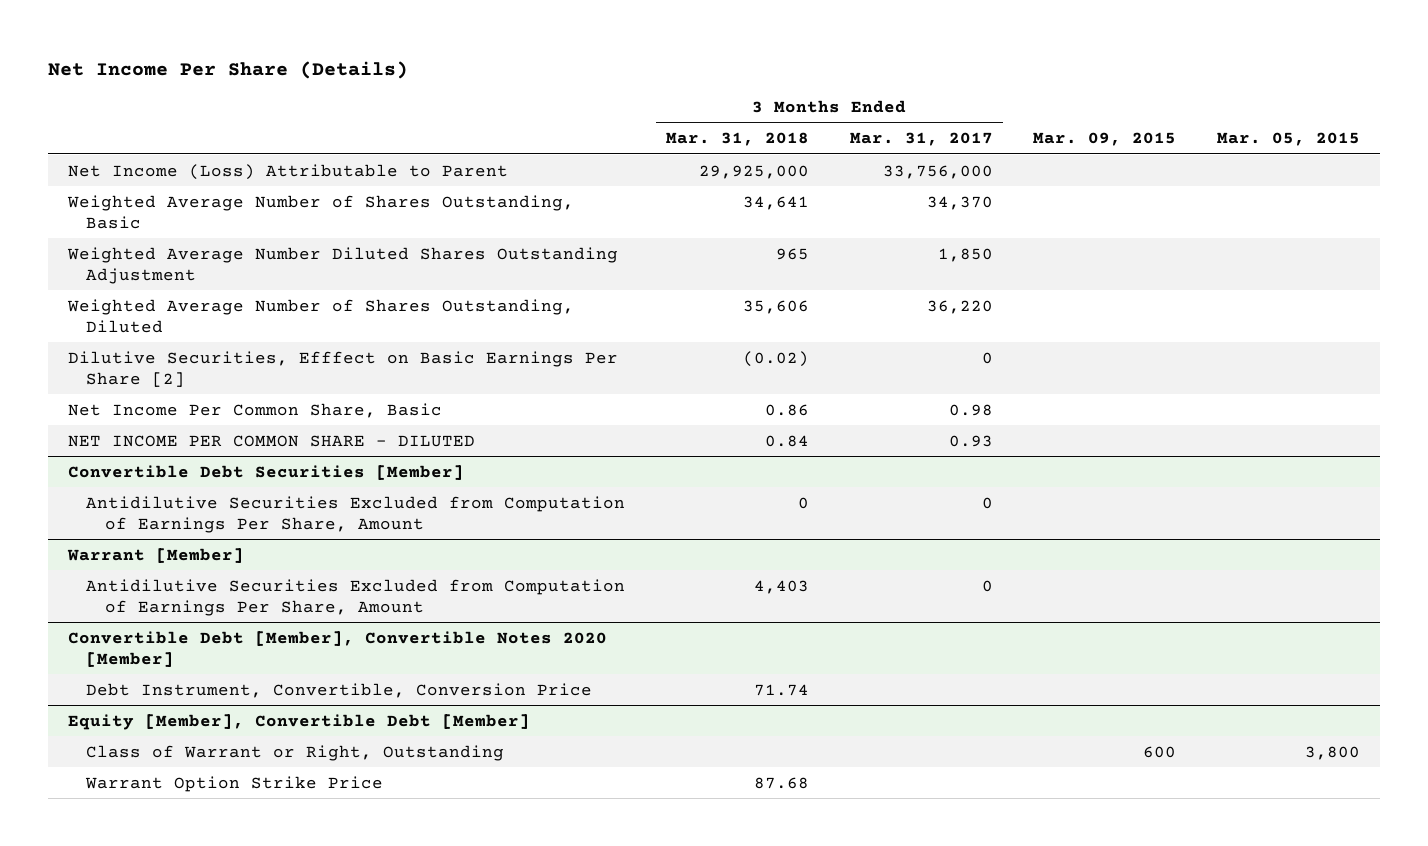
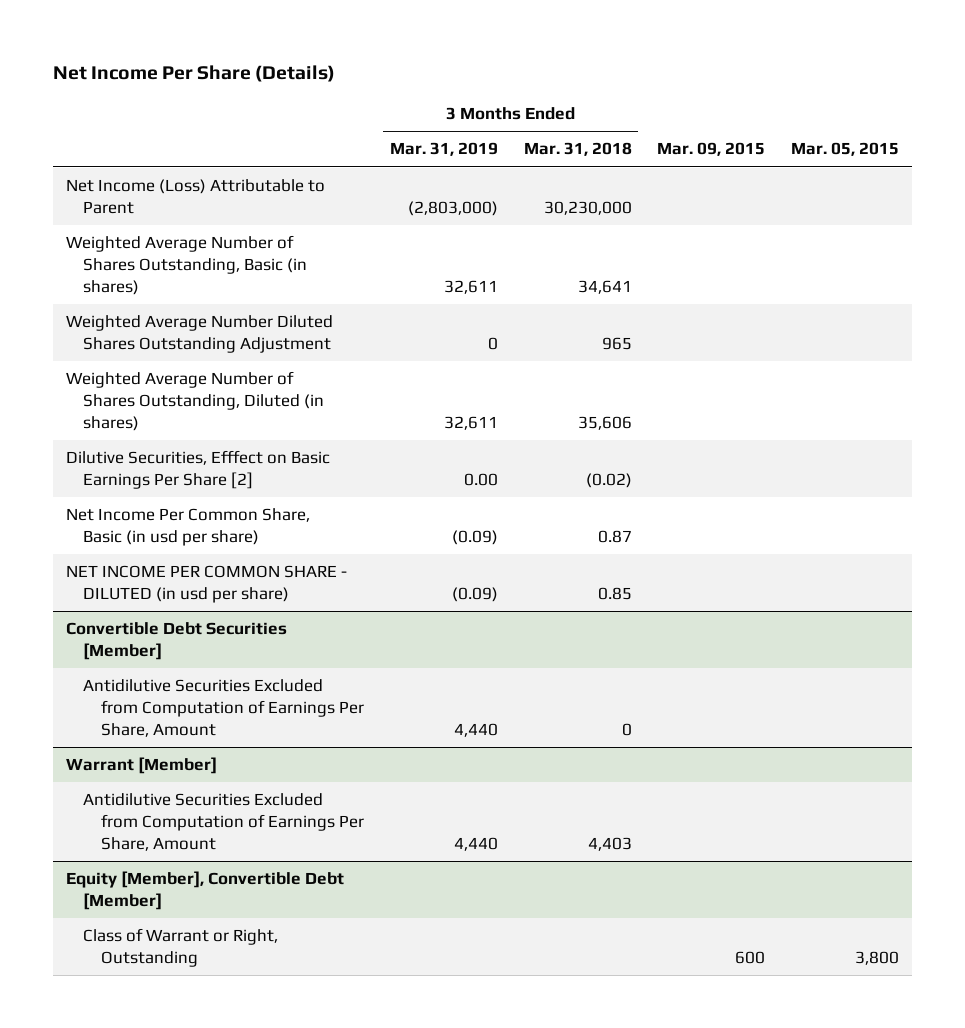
[849,132,993,147] Mar. 31, 2017 -> none
none -> [389,142,498,157] Mar. 31, 2019
[698,164,809,179] 29,925,000 -> [543,201,632,216] 30,230,000
[67,194,575,229] Weighted Average Number of Shares Outstanding, Basic -> [65,235,308,295] Weighted Average Number of Shares Outstanding, Basic (in shares)
[67,298,575,333] Weighted Average Number of Shares Outstanding, Diluted -> [65,371,325,431] Weighted Average Number of Shares Outstanding, Diluted (in shares)
[68,402,443,418] Net Income Per Common Share, Basic -> [65,508,310,547] Net Income Per Common Share, Basic (in usd per share)
[764,403,809,416] 0.86 -> [597,530,632,544] 0.87
[68,434,476,447] NET INCOME PER COMMON SHARE - DILUTED -> [65,565,347,604] NET INCOME PER COMMON SHARE - DILUTED (in usd per share)
[764,434,809,447] 0.84 -> [597,587,632,601] 0.85
[68,630,608,667] Convertible Debt [Member], Convertible Notes 2020 [Member] -> none
[86,682,593,698] Debt Instrument, Convertible, Conversion Price -> none
[85,775,384,792] Warrant Option Strike Price -> none

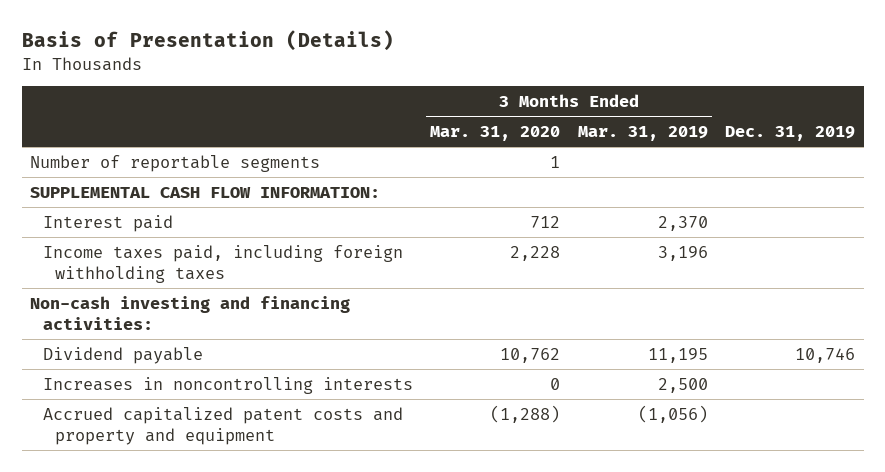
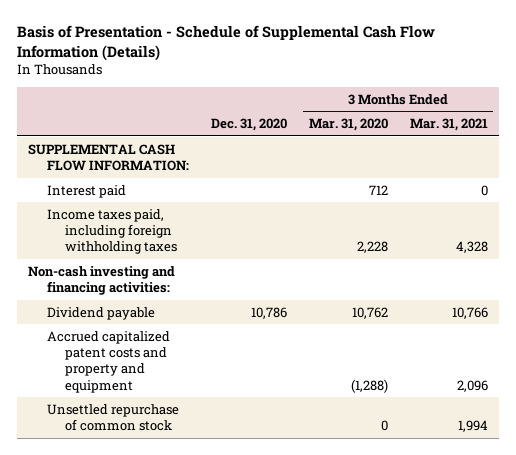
[21,30,394,52] Basis of Presentation (Details) -> [17,24,436,61] Basis of Presentation - Schedule of Supplemental Cash Flow Information (Details)
[577,125,708,141] Mar. 31, 2019 -> none
[724,125,855,141] Dec. 31, 2019 -> none
none -> [210,118,287,132] Dec. 31, 2020
none -> [409,118,488,132] Mar. 31, 2021
[30,154,321,172] Number of reportable segments -> none
[42,376,413,394] Increases in noncontrolling interests -> none
none -> [46,403,179,432] Unsettled repurchase of common stock

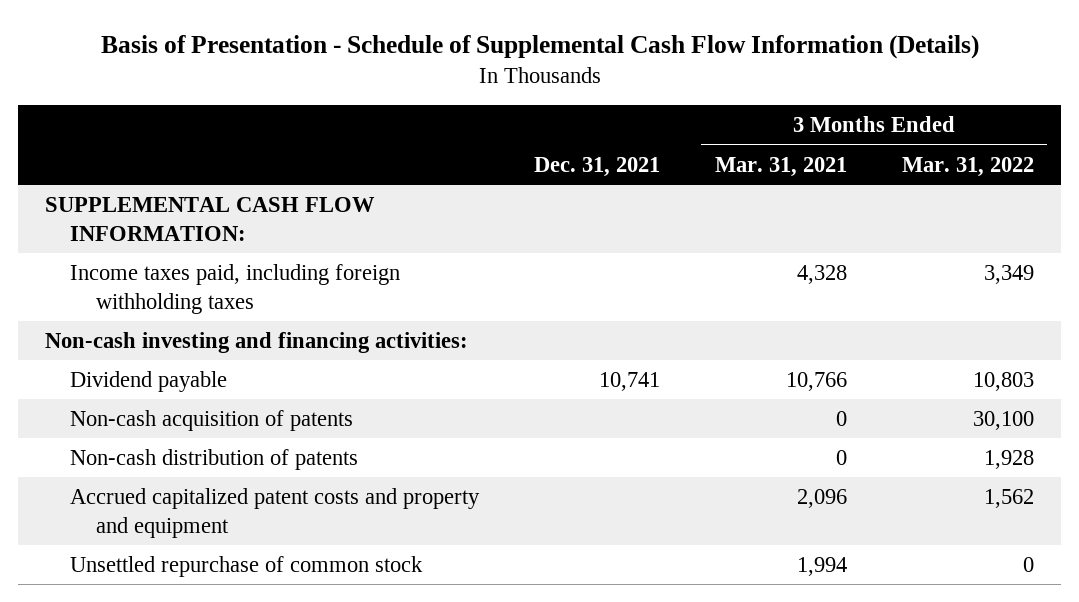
[210,118,287,132] Dec. 31, 2020 -> none
[308,118,388,132] Mar. 31, 2020 -> none
none -> [534,156,661,177] Dec. 31, 2021
none -> [901,156,1034,177] Mar. 31, 2022
[46,184,126,198] Interest paid -> none
none -> [70,410,354,432] Non-cash acquisition of patents
none -> [70,449,359,471] Non-cash distribution of patents

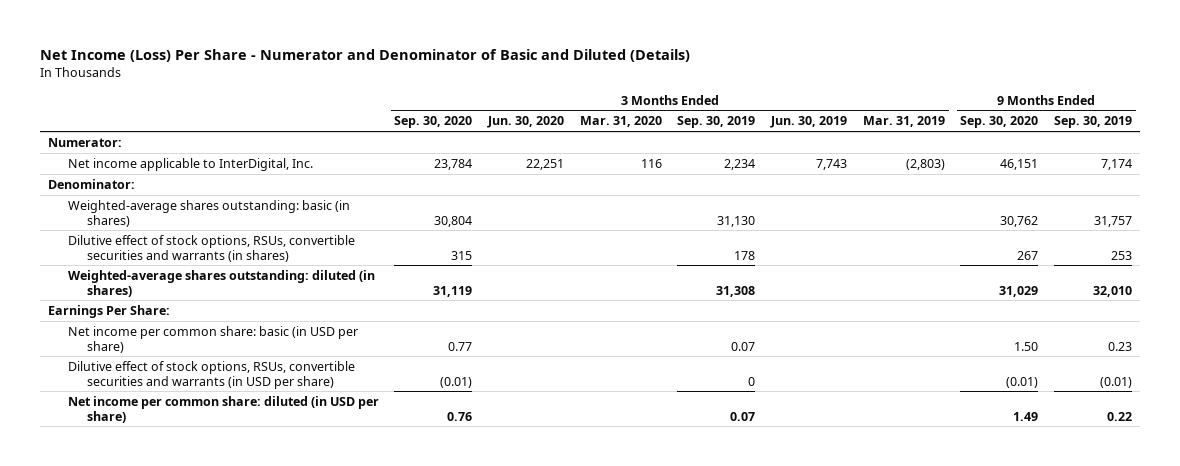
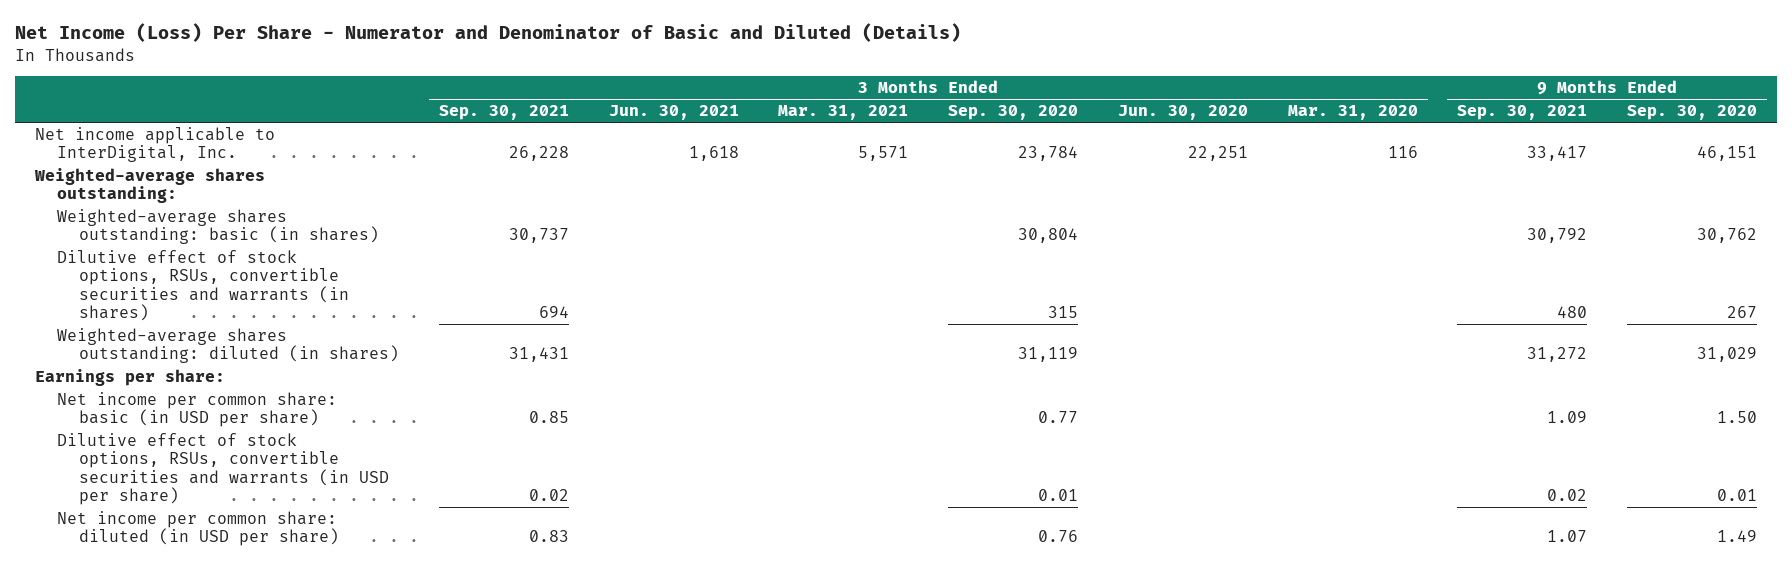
[677,116,756,129] Sep. 30, 2019 -> none
[770,116,848,129] Jun. 30, 2019 -> none
[862,116,945,128] Mar. 31, 2019 -> none
[1054,116,1133,129] Sep. 30, 2019 -> none
none -> [439,105,570,121] Sep. 30, 2021
none -> [608,105,739,121] Jun. 30, 2021
none -> [778,105,909,121] Mar. 31, 2021
none -> [1457,105,1588,121] Sep. 30, 2021
[48,137,123,147] Numerator: -> none
[48,178,136,189] Denominator: -> [33,167,265,204] Weighted-average shares outstanding:
[48,304,171,318] Earnings Per Share: -> [34,368,225,386] Earnings per share:
[440,376,473,388] (0.01) -> [1038,489,1079,502] 0.01
[1006,376,1039,388] (0.01) -> [1717,489,1758,502] 0.01

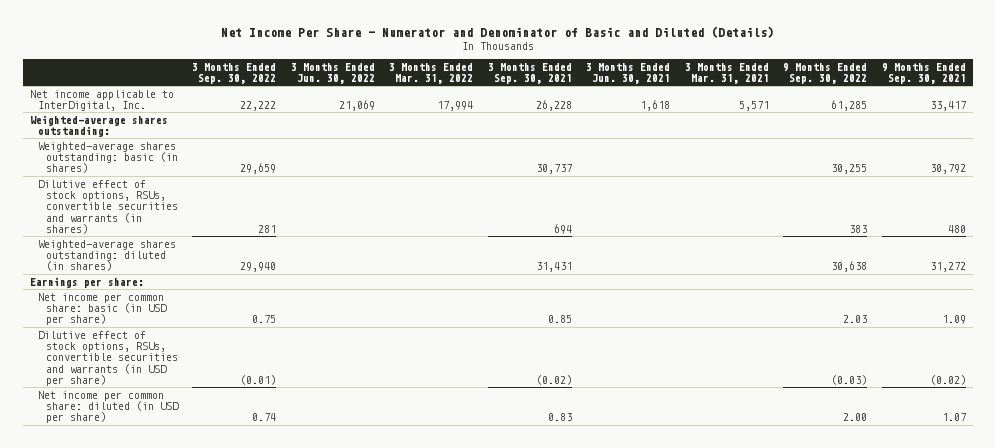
[14,23,961,43] Net Income (Loss) Per Share - Numerator and Denominator of Basic and Diluted (Details) -> [220,26,774,39] Net Income Per Share - Numerator and Denominator of Basic and Diluted (Details)
[948,105,1079,121] Sep. 30, 2020 -> none
[1117,105,1248,121] Jun. 30, 2020 -> none
[1287,105,1418,121] Mar. 31, 2020 -> none
[1627,105,1758,121] Sep. 30, 2020 -> none
none -> [192,62,277,84] 3 Months Ended Sep. 30, 2022
none -> [290,62,375,84] 3 Months Ended Jun. 30, 2022
none -> [389,62,474,84] 3 Months Ended Mar. 31, 2022
none -> [783,62,868,84] 9 Months Ended Sep. 30, 2022
[529,489,570,502] 0.02 -> [535,374,572,385] (0.02)
[1547,489,1588,502] 0.02 -> [929,374,966,385] (0.02)

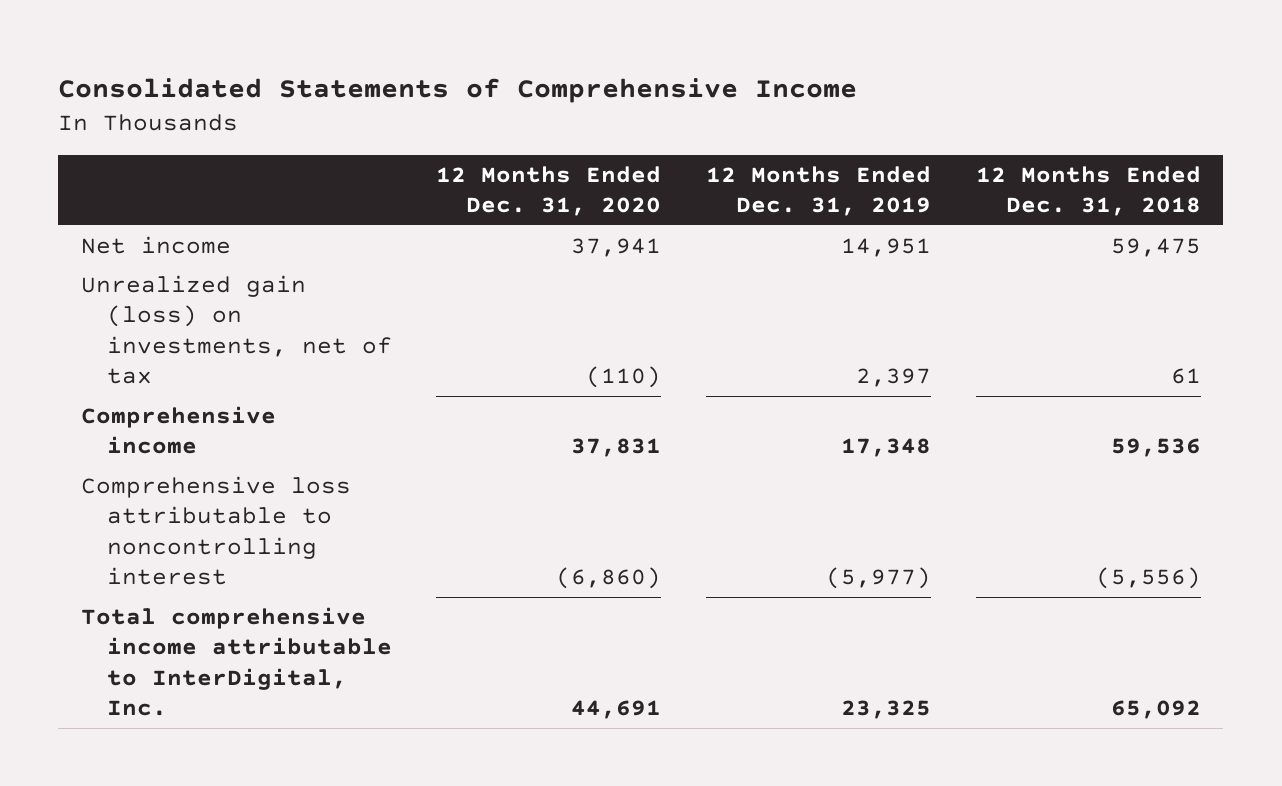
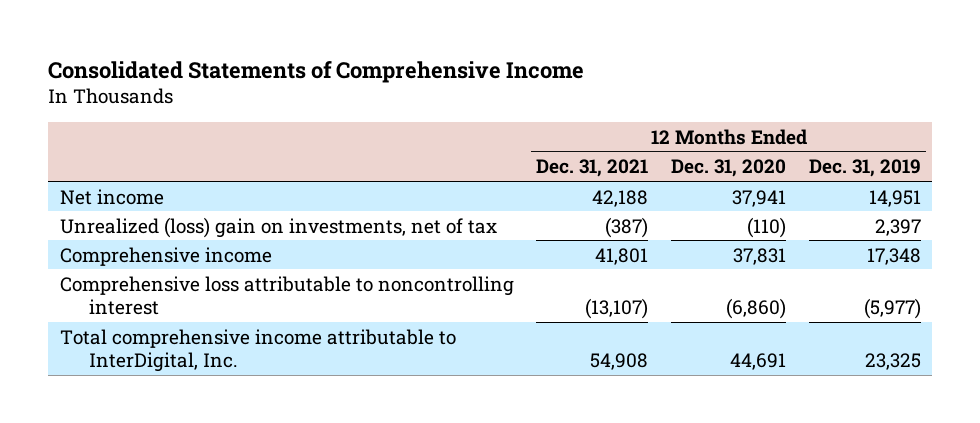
[976,165,1202,217] 12 Months Ended Dec. 31, 2018 -> none
none -> [536,159,649,178] Dec. 31, 2021
[80,274,392,385] Unrealized gain (loss) on investments, net of tax -> [59,216,497,238] Unrealized (loss) gain on investments, net of tax

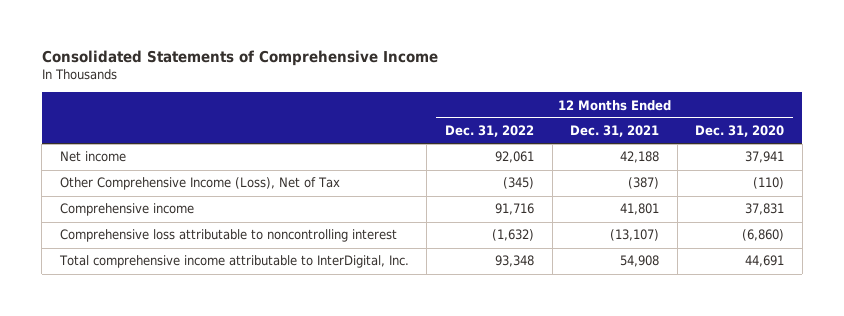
[808,159,921,178] Dec. 31, 2019 -> none
none -> [444,125,534,138] Dec. 31, 2022
[59,216,497,238] Unrealized (loss) gain on investments, net of tax -> [59,177,340,191] Other Comprehensive Income (Loss), Net of Tax

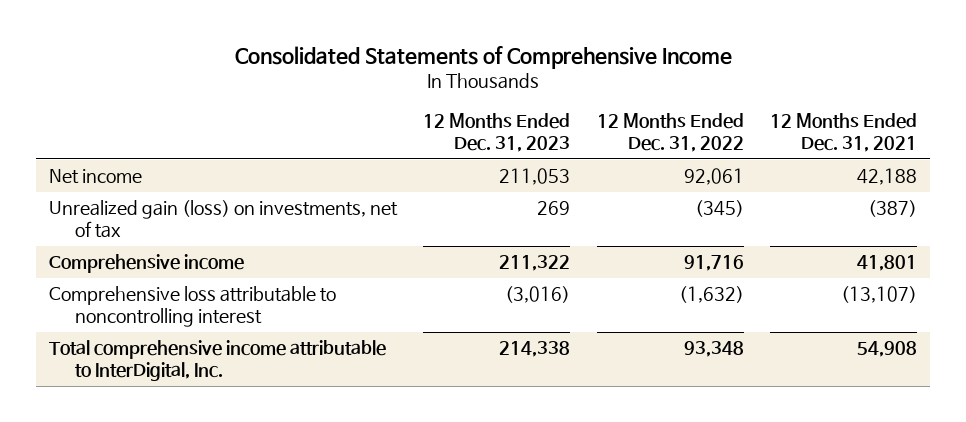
[695,125,785,138] Dec. 31, 2020 -> none
none -> [423,112,571,153] 12 Months Ended Dec. 31, 2023
[59,177,340,191] Other Comprehensive Income (Loss), Net of Tax -> [48,200,398,239] Unrealized gain (loss) on investments, net of tax

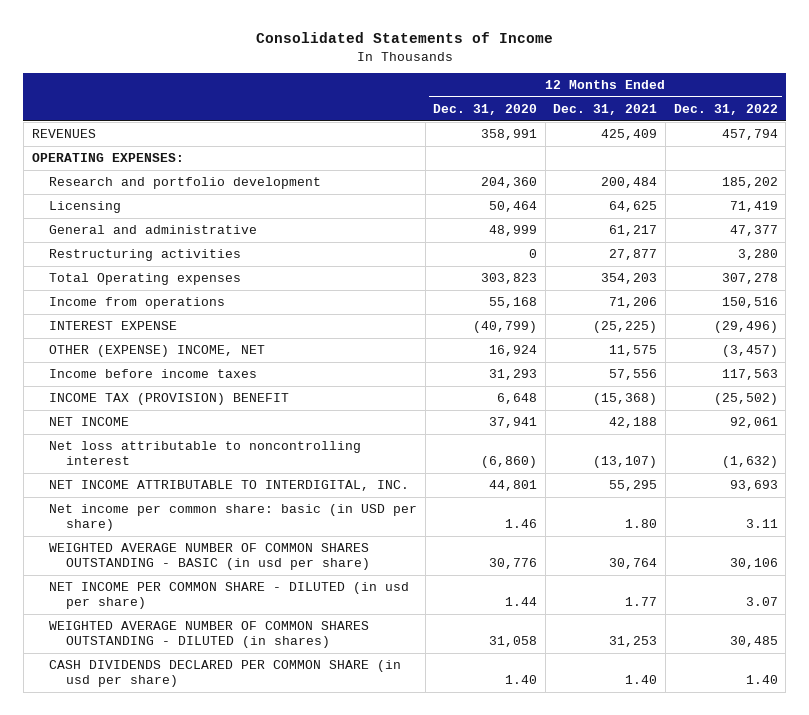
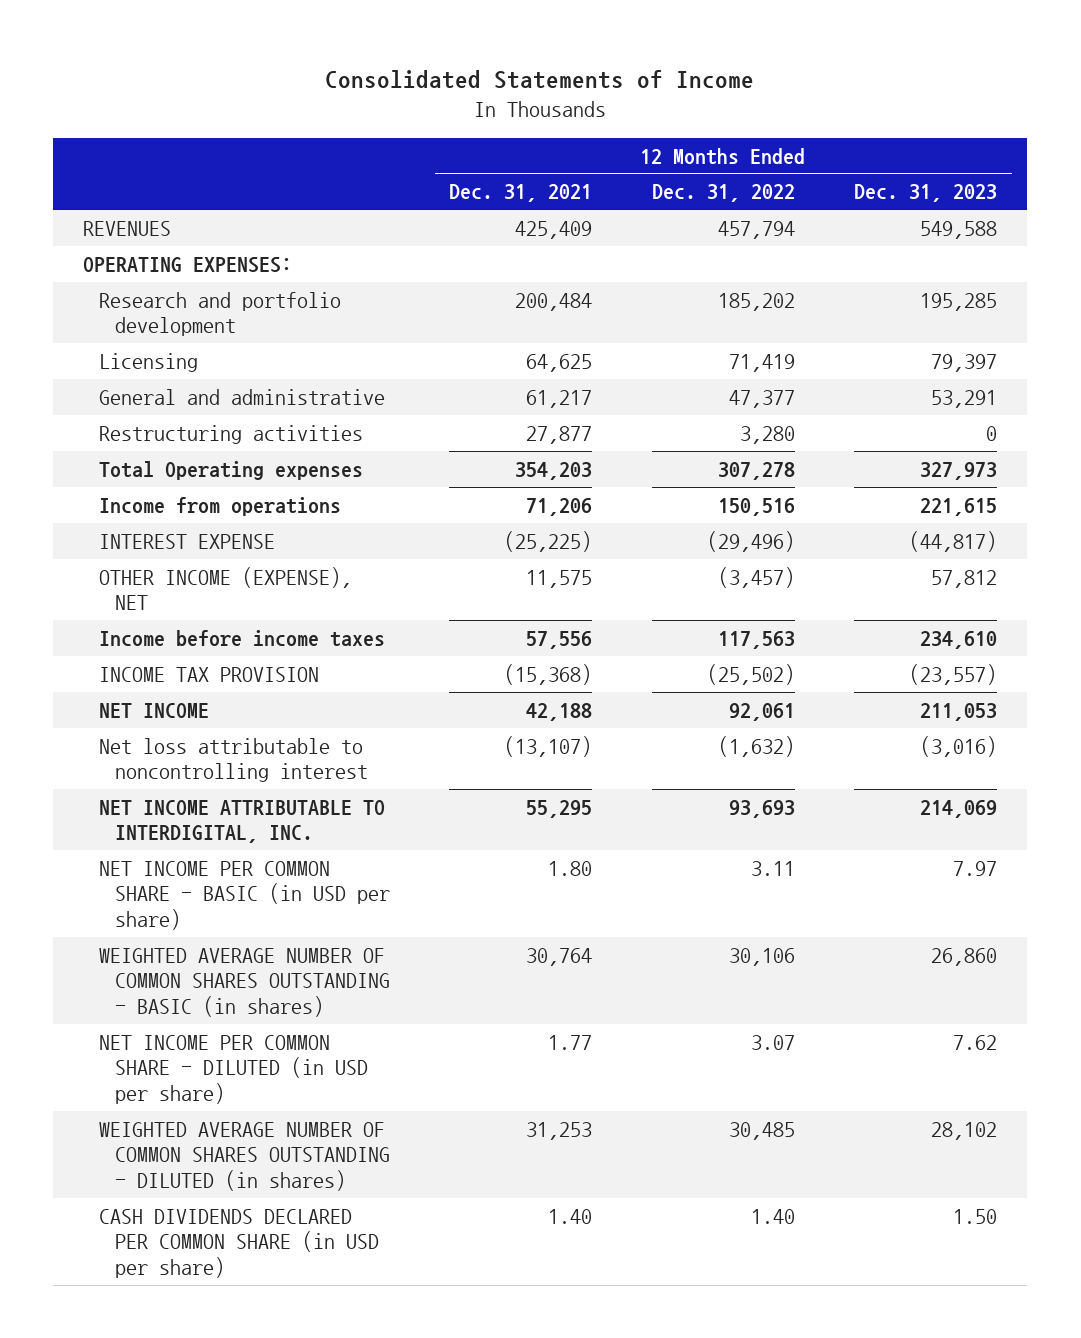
[433,103,538,115] Dec. 31, 2020 -> none
none -> [854,184,998,203] Dec. 31, 2023
[48,345,265,358] OTHER (EXPENSE) INCOME, NET -> [99,566,353,611] OTHER INCOME (EXPENSE), NET
[48,393,289,406] INCOME TAX (PROVISION) BENEFIT -> [99,666,320,682] INCOME TAX PROVISION
[48,504,417,532] Net income per common share: basic (in USD per share) -> [99,860,390,931] NET INCOME PER COMMON SHARE - BASIC (in USD per share)
[48,543,371,571] WEIGHTED AVERAGE NUMBER OF COMMON SHARES OUTSTANDING - BASIC (in usd per share) -> [99,947,390,1018] WEIGHTED AVERAGE NUMBER OF COMMON SHARES OUTSTANDING - BASIC (in shares)
[48,582,409,610] NET INCOME PER COMMON SHARE - DILUTED (in usd per share) -> [99,1034,368,1105] NET INCOME PER COMMON SHARE - DILUTED (in USD per share)
[48,660,401,688] CASH DIVIDENDS DECLARED PER COMMON SHARE (in usd per share) -> [99,1208,379,1279] CASH DIVIDENDS DECLARED PER COMMON SHARE (in USD per share)

